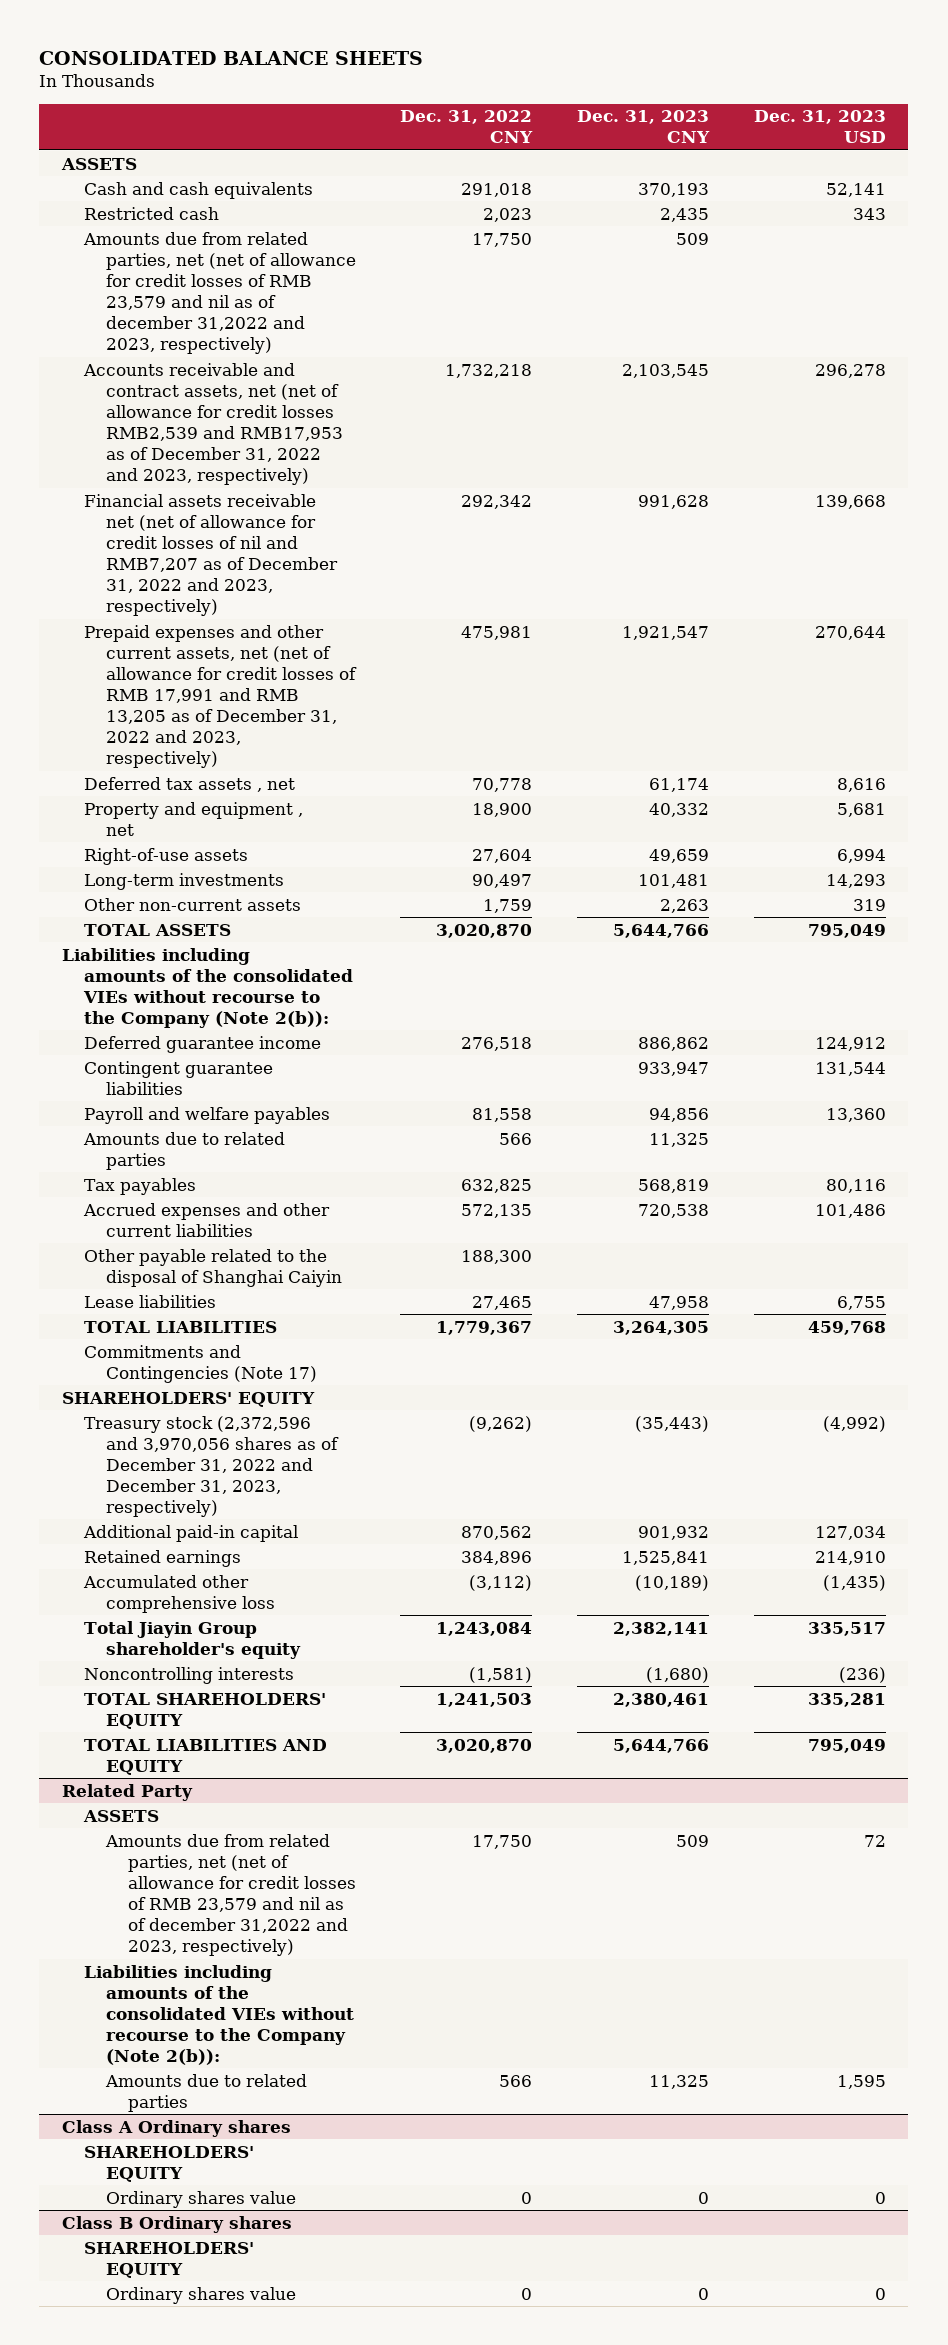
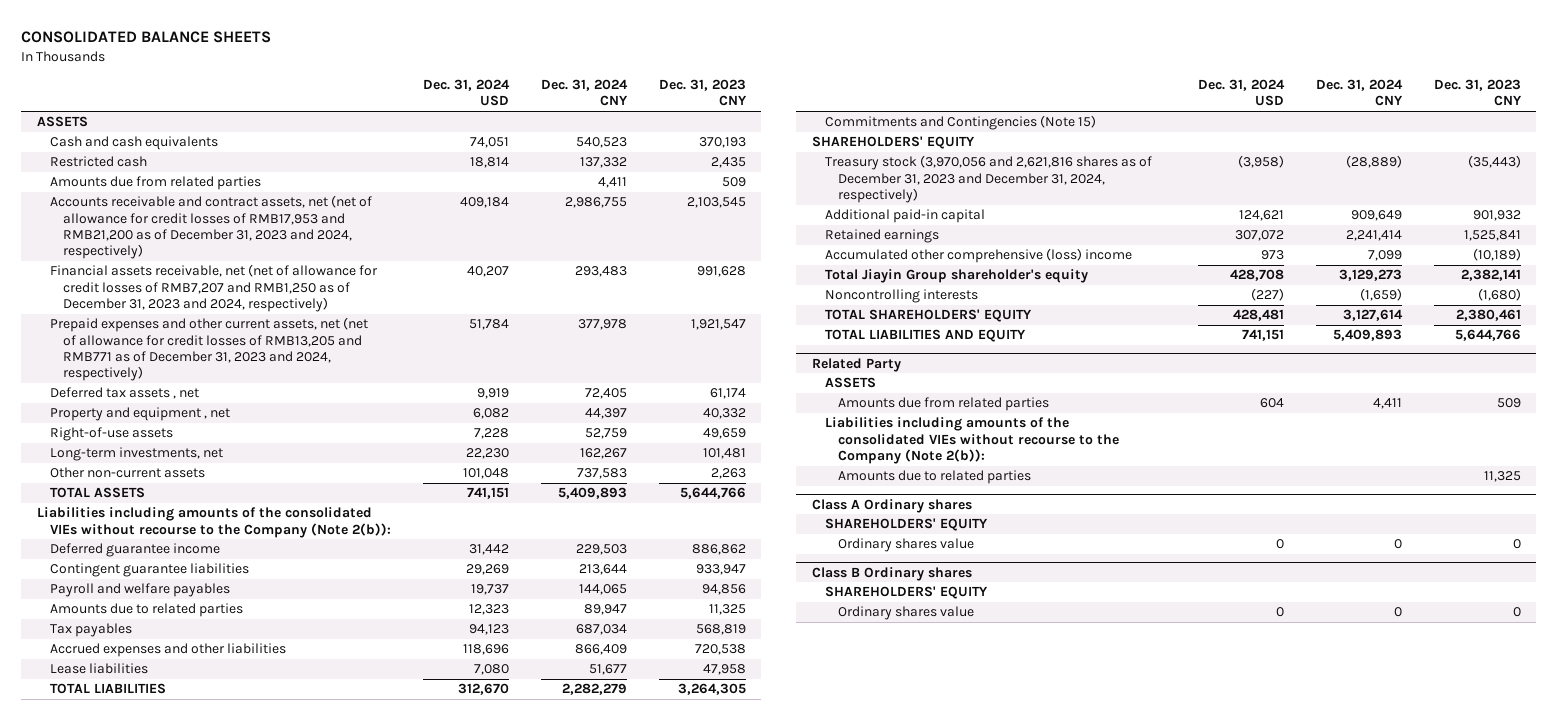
[400,110,534,144] Dec. 31, 2022 CNY -> none
[753,110,886,144] Dec. 31, 2023 USD -> none
none -> [422,79,510,107] Dec. 31, 2024 USD
none -> [540,79,628,107] Dec. 31, 2024 CNY
[82,231,356,355] Amounts due from related parties, net (net of allowance for credit losses of RMB 23,579 and nil as of december 31,2022 and 2023, respectively) -> [49,176,261,191] Amounts due from related parties
[82,362,343,486] Accounts receivable and contract assets, net (net of allowance for credit losses RMB2,539 and RMB17,953 as of December 31, 2022 and 2023, respectively) -> [49,195,372,259] Accounts receivable and contract assets, net (net of allowance for credit losses of RMB17,953 and RMB21,200 as of December 31, 2023 and 2024, respectively)
[83,493,338,617] Financial assets receivable net (net of allowance for credit losses of nil and RMB7,207 as of December 31, 2022 and 2023, respectively) -> [49,264,378,312] Financial assets receivable, net (net of allowance for credit losses of RMB7,207 and RMB1,250 as of December 31, 2023 and 2024, respectively)
[83,624,357,769] Prepaid expenses and other current assets, net (net of allowance for credit losses of RMB 17,991 and RMB 13,205 as of December 31, 2022 and 2023, respectively) -> [49,317,368,381] Prepaid expenses and other current assets, net (net of allowance for credit losses of RMB13,205 and RMB771 as of December 31, 2023 and 2024, respectively)
[83,872,284,890] Long-term investments -> [49,447,223,462] Long-term investments, net
[83,1248,342,1287] Other payable related to the disposal of Shanghai Caiyin -> none
[82,1202,330,1237] Accrued expenses and other current liabilities -> [49,643,286,658] Accrued expenses and other liabilities
[83,1344,317,1383] Commitments and Contingencies (Note 17) -> [824,115,1096,131] Commitments and Contingencies (Note 15)
[83,1415,339,1517] Treasury stock (2,372,596 and 3,970,056 shares as of December 31, 2022 and December 31, 2023, respectively) -> [824,155,1152,203] Treasury stock (3,970,056 and 2,621,816 shares as of December 31, 2023 and December 31, 2024, respectively)
[82,1574,275,1613] Accumulated other comprehensive loss -> [824,248,1132,264] Accumulated other comprehensive (loss) income
[104,1833,356,1957] Amounts due from related parties, net (net of allowance for credit losses of RMB 23,579 and nil as of december 31,2022 and 2023, respectively) -> [837,397,1049,412] Amounts due from related parties

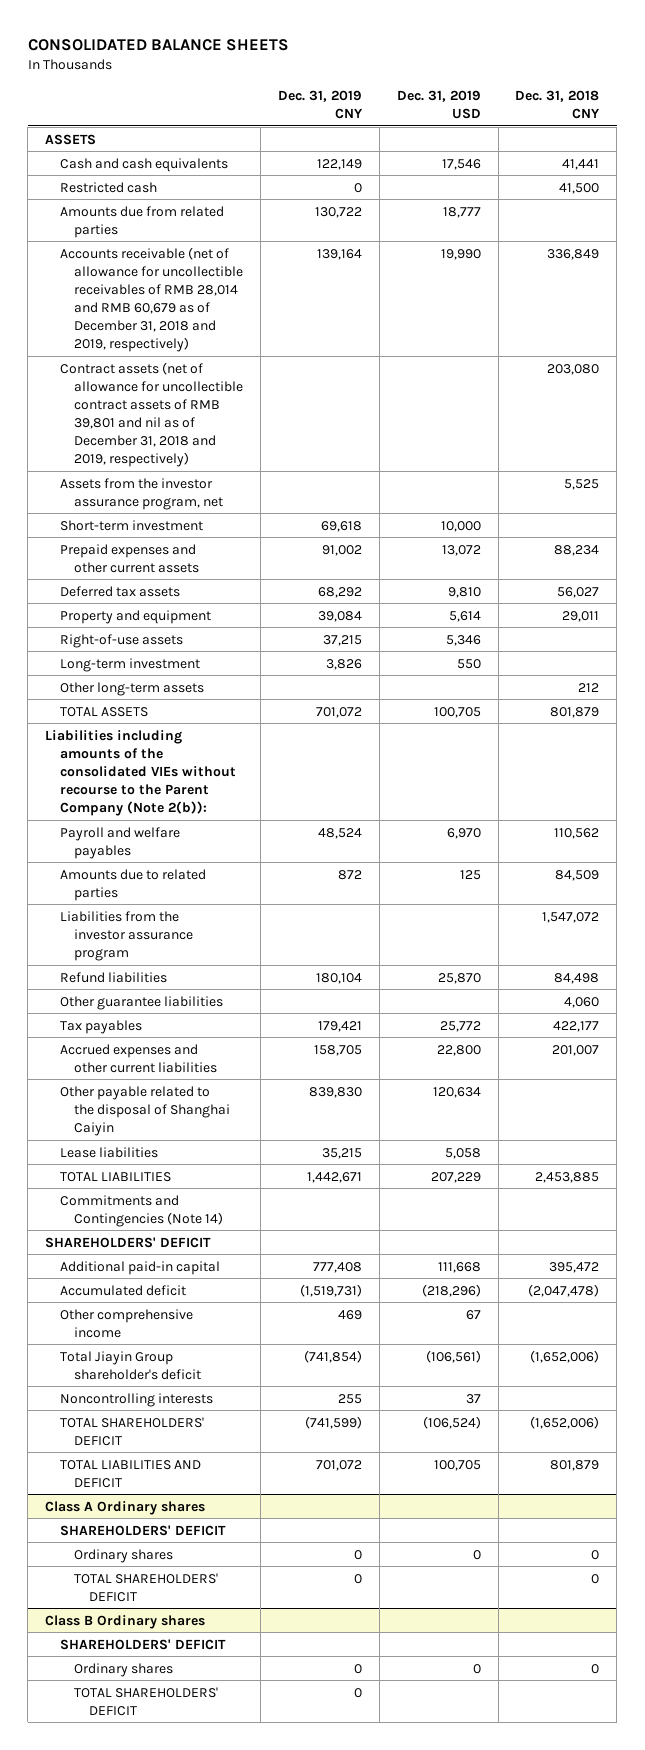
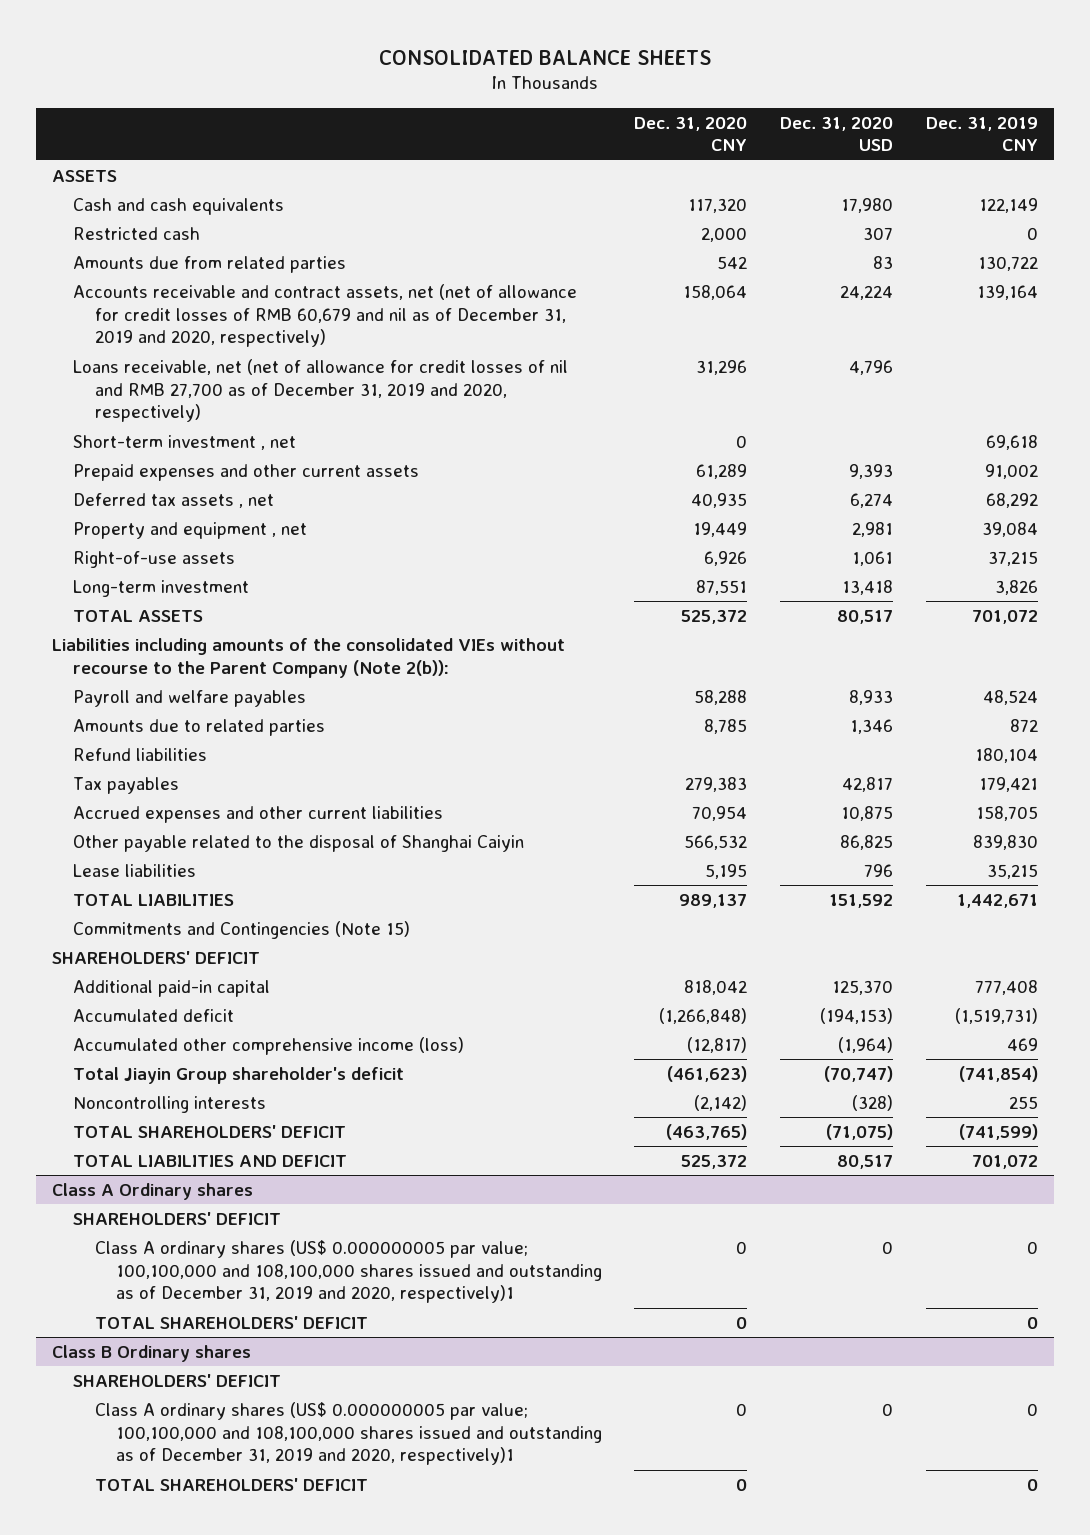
[396,89,481,119] Dec. 31, 2019 USD -> none
[515,89,601,119] Dec. 31, 2018 CNY -> none
none -> [634,116,748,152] Dec. 31, 2020 CNY
none -> [779,116,893,152] Dec. 31, 2020 USD
[59,361,244,468] Contract assets (net of allowance for uncollectible contract assets of RMB 39,801 and nil as of December 31, 2018 and 2019, respectively) -> none
[59,477,224,510] Assets from the investor assurance program, net -> none
[59,246,244,353] Accounts receivable (net of allowance for uncollectible receivables of RMB 28,014 and RMB 60,679 as of December 31, 2018 and 2019, respectively) -> [73,283,578,348] Accounts receivable and contract assets, net (net of allowance for credit losses of RMB 60,679 and nil as of December 31, 2019 and 2020, respectively)
none -> [73,358,569,423] Loans receivable, net (net of allowance for credit losses of nil and RMB 27,700 as of December 31, 2019 and 2020, respectively)
[59,519,203,531] Short-term investment -> [73,434,297,450] Short-term investment , net
[59,585,180,597] Deferred tax assets -> [73,492,275,508] Deferred tax assets , net
[59,609,211,624] Property and equipment -> [73,521,308,539] Property and equipment , net
[59,681,204,696] Other long-term assets -> none
[59,910,194,961] Liabilities from the investor assurance program -> none
[59,995,223,1010] Other guarantee liabilities -> none
[59,1194,224,1227] Commitments and Contingencies (Note 14) -> [73,920,411,939] Commitments and Contingencies (Note 15)
[59,1308,193,1338] Other comprehensive income -> [73,1036,465,1055] Accumulated other comprehensive income (loss)
[74,1548,174,1563] Ordinary shares -> [94,1239,602,1304] Class A ordinary shares (US$ 0.000000005 par value; 100,100,000 and 108,100,000 shares issued and outstanding as of December 31, 2019 and 2020, respectively)1
[74,1662,174,1677] Ordinary shares -> [94,1401,602,1466] Class A ordinary shares (US$ 0.000000005 par value; 100,100,000 and 108,100,000 shares issued and outstanding as of December 31, 2019 and 2020, respectively)1

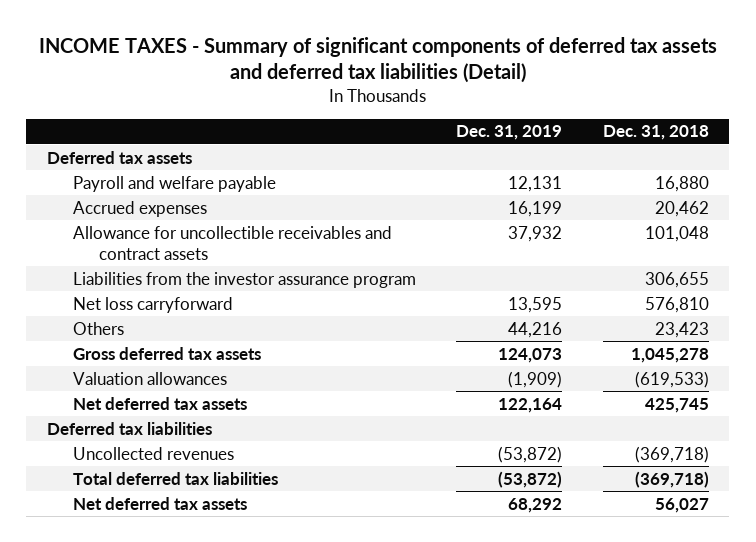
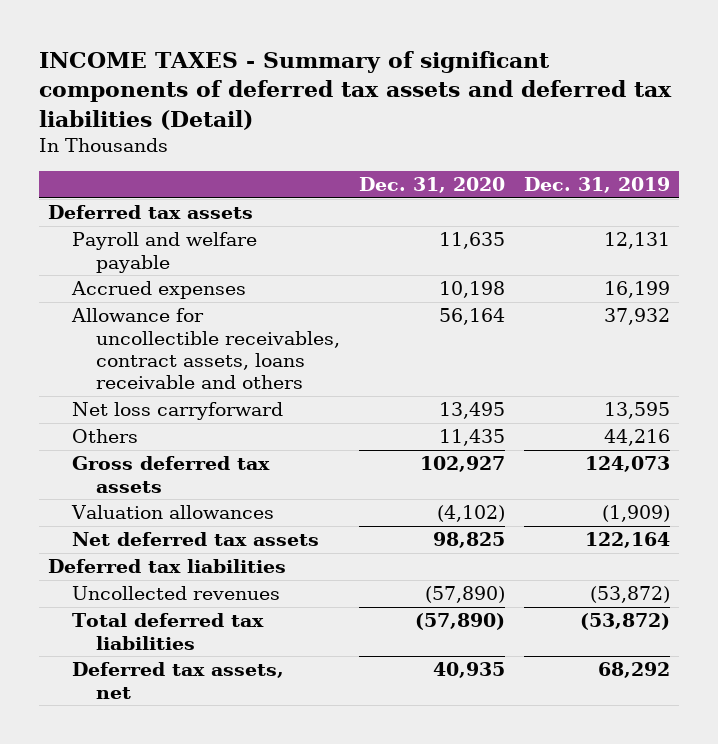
[603,125,710,141] Dec. 31, 2018 -> none
none -> [358,177,505,194] Dec. 31, 2020
[72,271,416,288] Liabilities from the investor assurance program -> none
[72,225,392,260] Allowance for uncollectible receivables and contract assets -> [70,308,340,390] Allowance for uncollectible receivables, contract assets, loans receivable and others
[72,496,247,510] Net deferred tax assets -> [71,662,284,699] Deferred tax assets, net

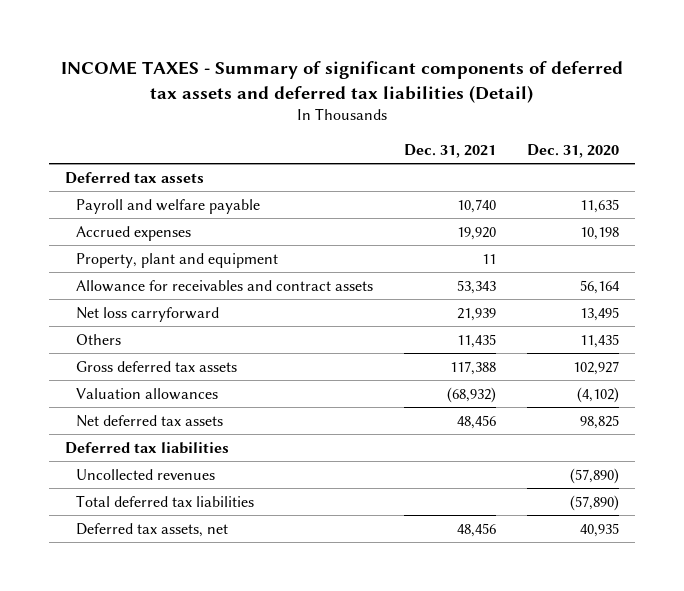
[523,177,670,194] Dec. 31, 2019 -> none
none -> [404,143,497,158] Dec. 31, 2021
none -> [76,252,279,268] Property, plant and equipment
[70,308,340,390] Allowance for uncollectible receivables, contract assets, loans receivable and others -> [76,279,374,292] Allowance for receivables and contract assets

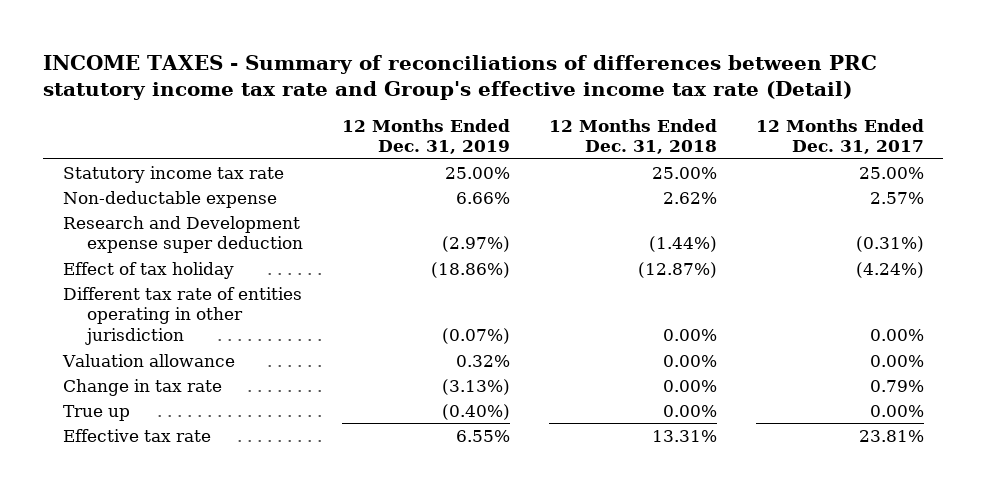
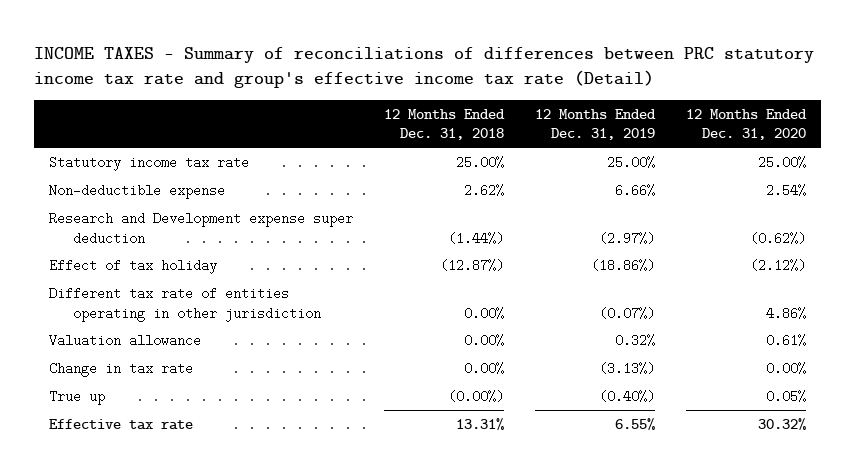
[43,54,878,100] INCOME TAXES - Summary of reconciliations of differences between PRC statutory income tax rate and Group's effective income tax rate (Detail) -> [33,46,814,88] INCOME TAXES - Summary of reconciliations of differences between PRC statutory income tax rate and group's effective income tax rate (Detail)
[755,118,924,155] 12 Months Ended Dec. 31, 2017 -> none
none -> [685,108,807,141] 12 Months Ended Dec. 31, 2020
[62,190,277,208] Non-deductable expense -> [48,183,225,199] Non-deductible expense
[662,404,717,417] 0.00% -> [447,389,504,403] (0.00%)

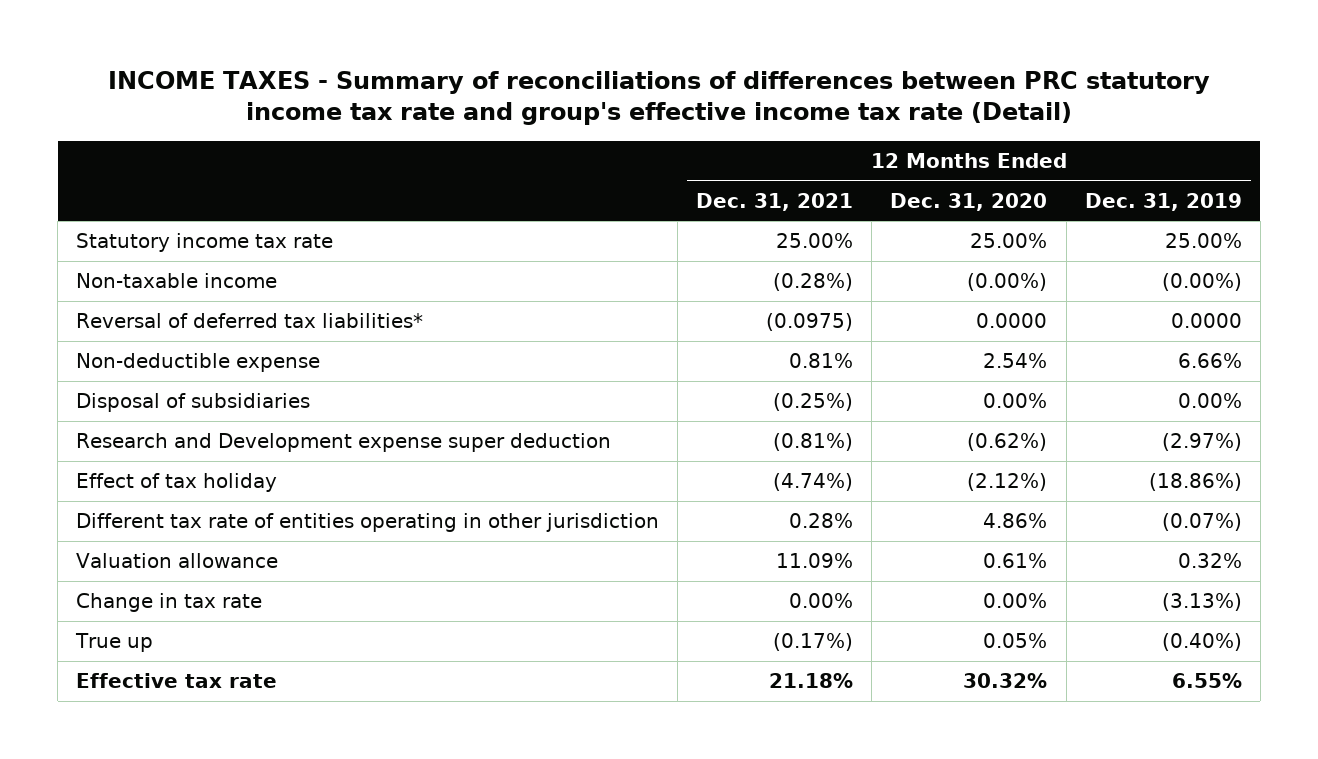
[383,108,505,141] 12 Months Ended Dec. 31, 2018 -> none
none -> [696,192,854,211] Dec. 31, 2021
none -> [76,273,278,289] Non-taxable income
none -> [76,313,424,329] Reversal of deferred tax liabilities*
none -> [76,393,311,413] Disposal of subsidiaries

